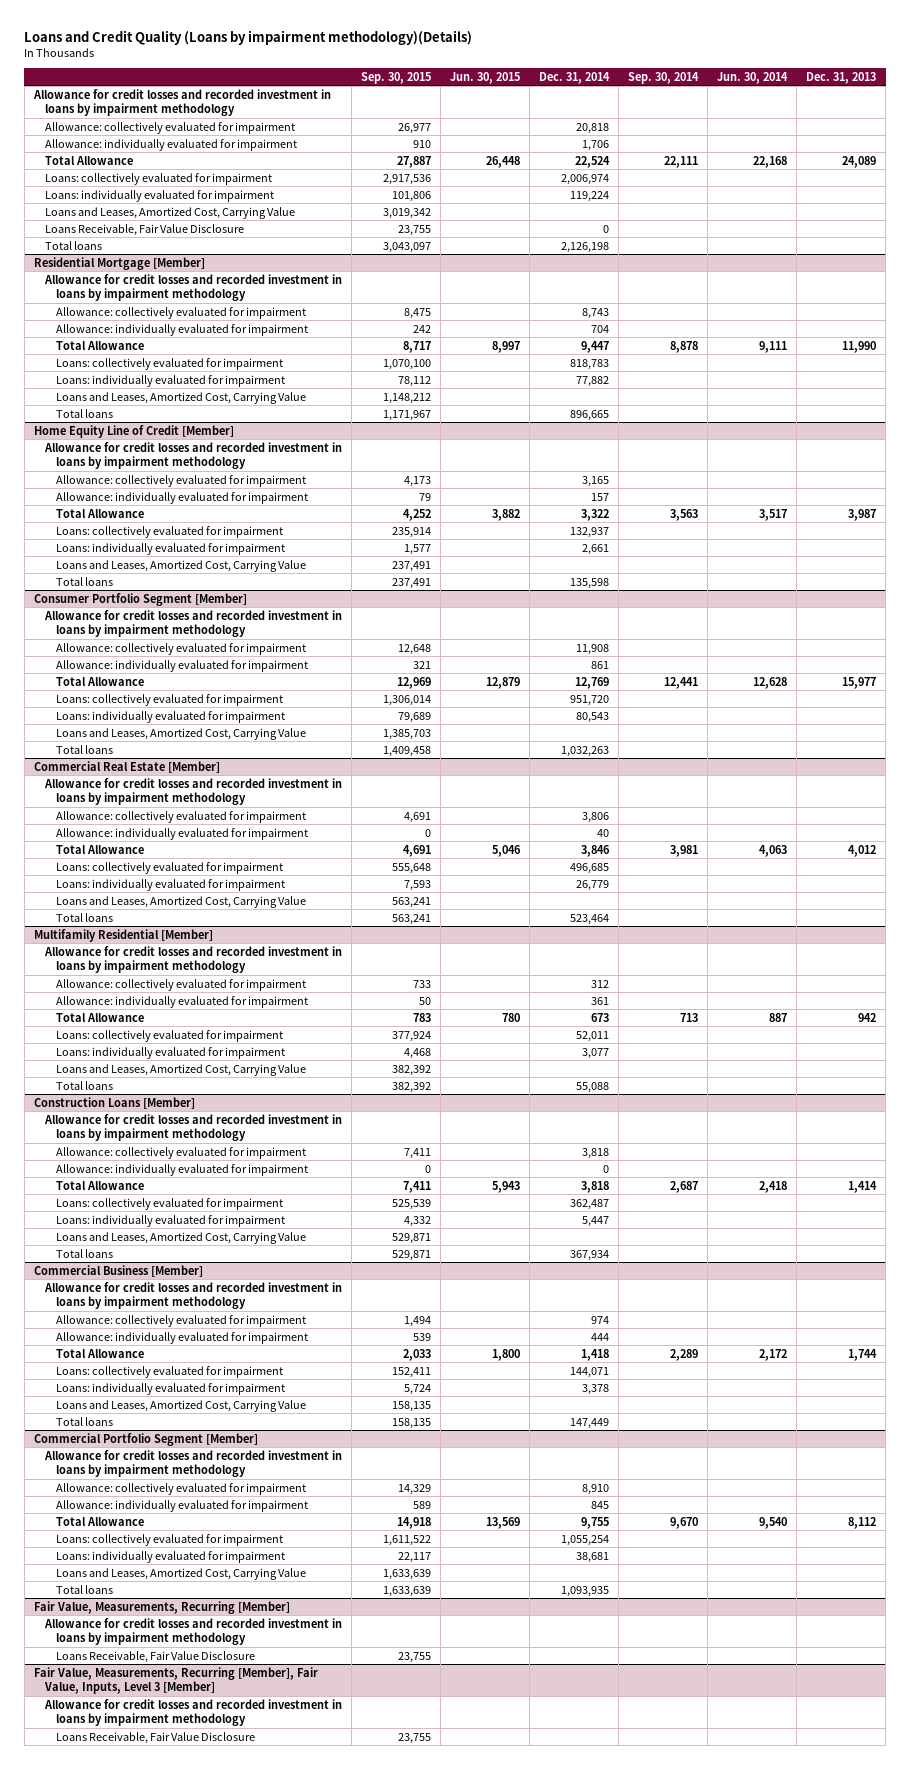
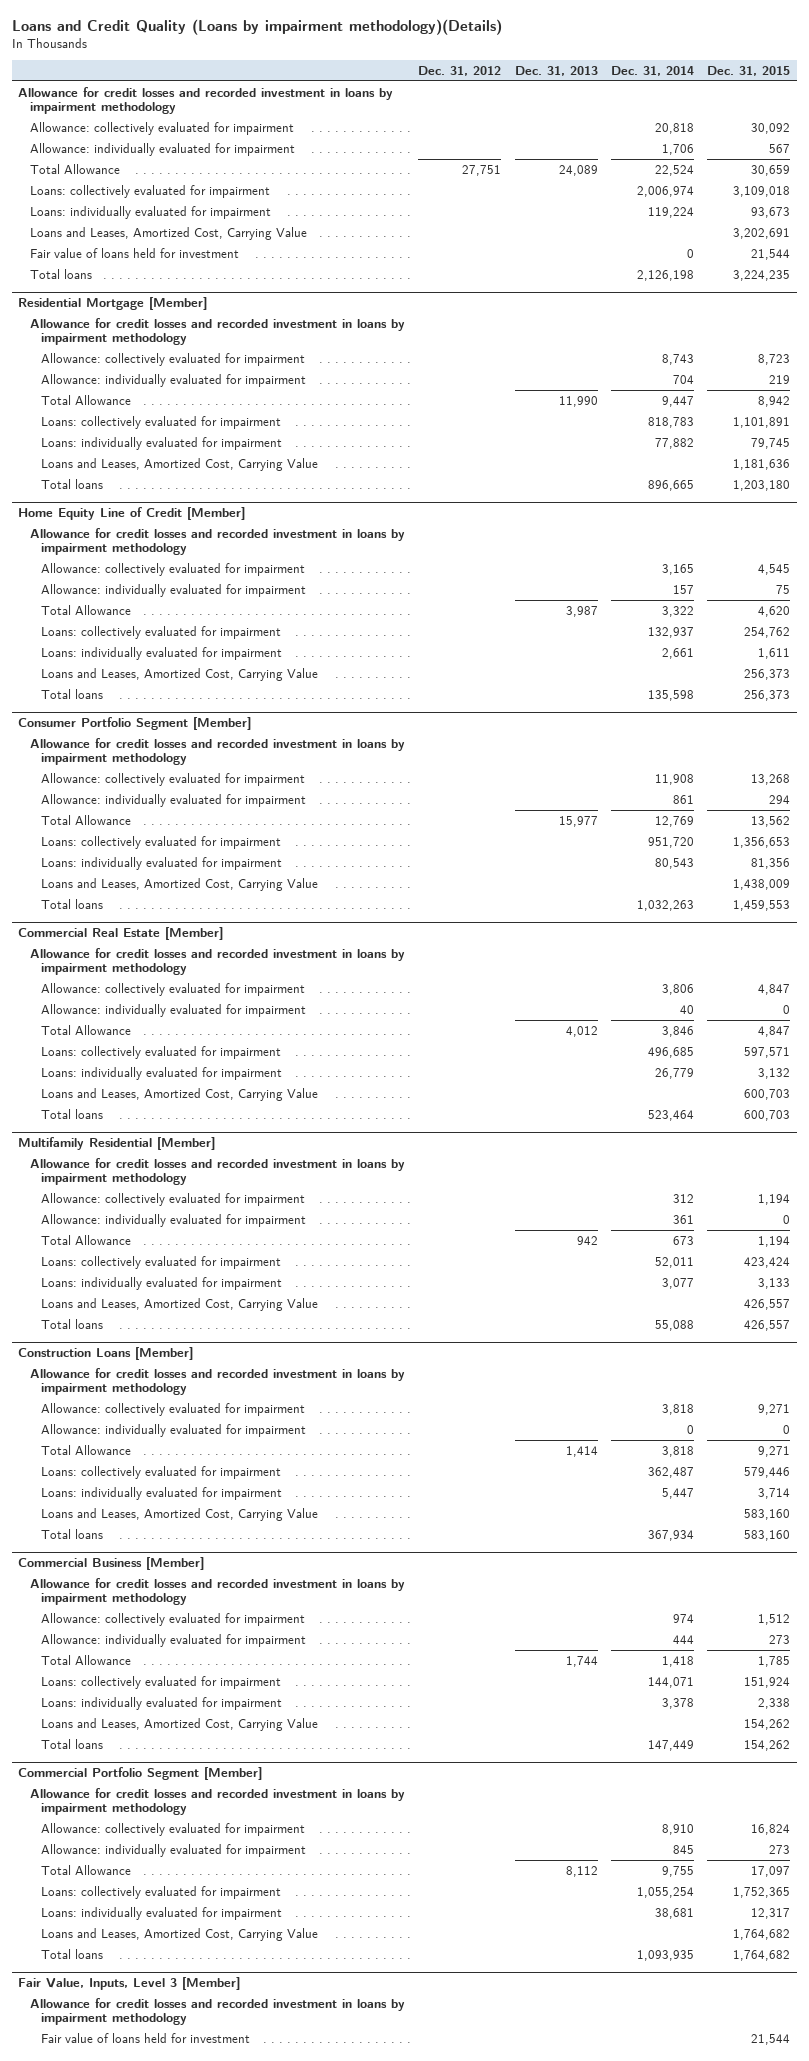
[360,71,431,84] Sep. 30, 2015 -> none
[449,71,520,84] Jun. 30, 2015 -> none
[628,71,700,84] Sep. 30, 2014 -> none
[717,71,789,84] Jun. 30, 2014 -> none
none -> [418,65,502,76] Dec. 31, 2012
none -> [707,65,791,76] Dec. 31, 2015
[44,223,244,236] Loans Receivable, Fair Value Disclosure -> [29,247,239,258] Fair value of loans held for investment
[33,1600,290,1614] Fair Value, Measurements, Recurring [Member] -> none
[43,1617,342,1645] Allowance for credit losses and recorded investment in loans by impairment methodology -> none
[55,1650,255,1663] Loans Receivable, Fair Value Disclosure -> none
[33,1666,318,1694] Fair Value, Measurements, Recurring [Member], Fair Value, Inputs, Level 3 [Member] -> [18,1976,241,1990] Fair Value, Inputs, Level 3 [Member]
[55,1731,255,1744] Loans Receivable, Fair Value Disclosure -> [41,2032,251,2043] Fair value of loans held for investment

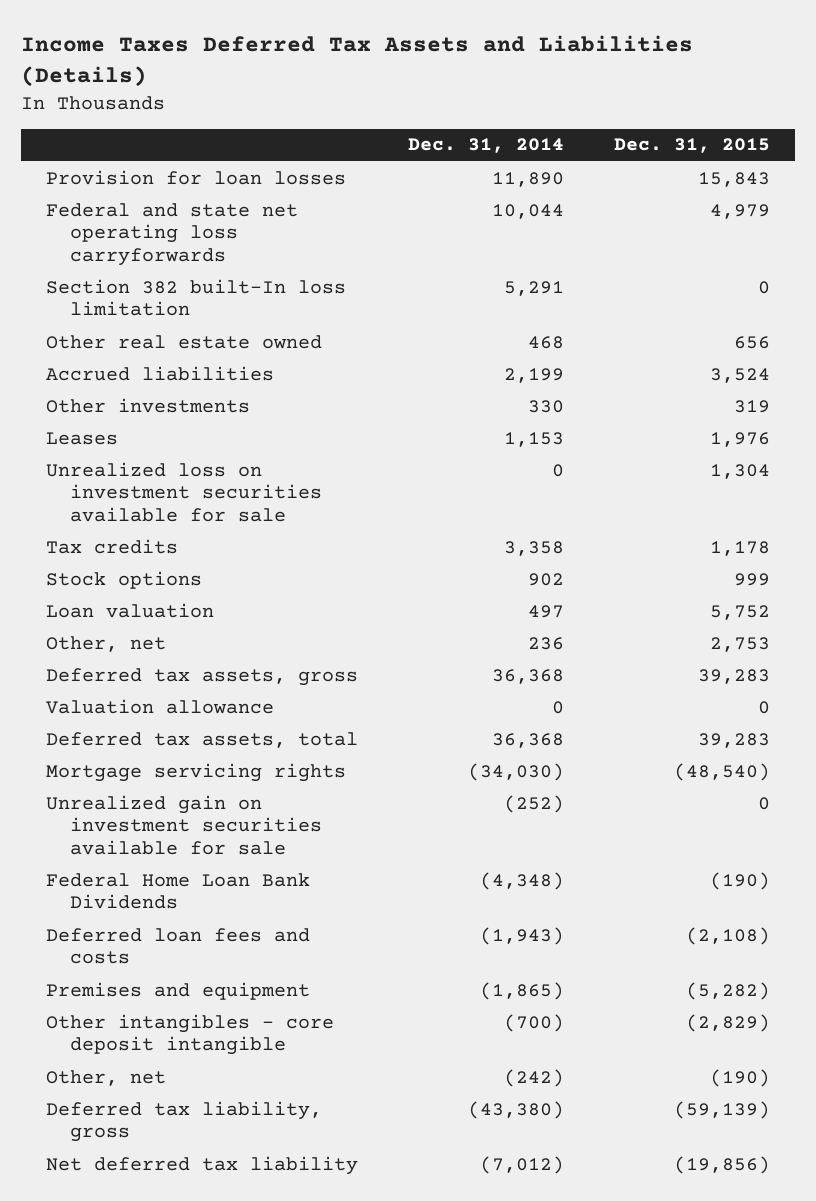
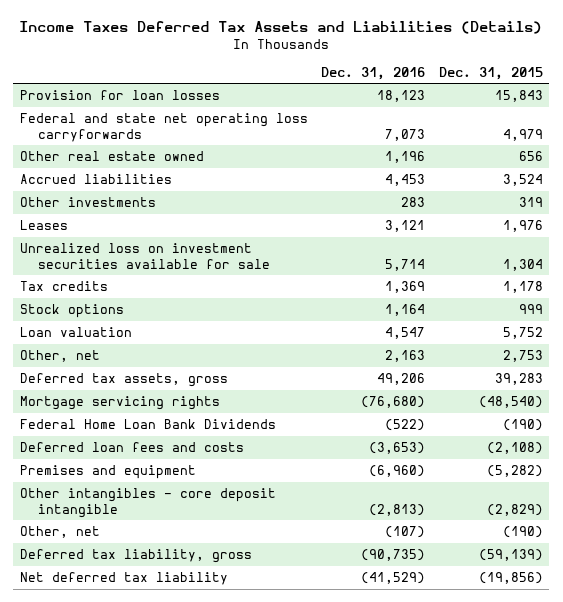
[407,138,564,154] Dec. 31, 2014 -> none
none -> [321,66,426,80] Dec. 31, 2016
[45,278,346,317] Section 382 built-In loss limitation -> none
[45,698,274,714] Valuation allowance -> none
[45,731,358,748] Deferred tax assets, total -> none
[45,794,323,856] Unrealized gain on investment securities available for sale -> none

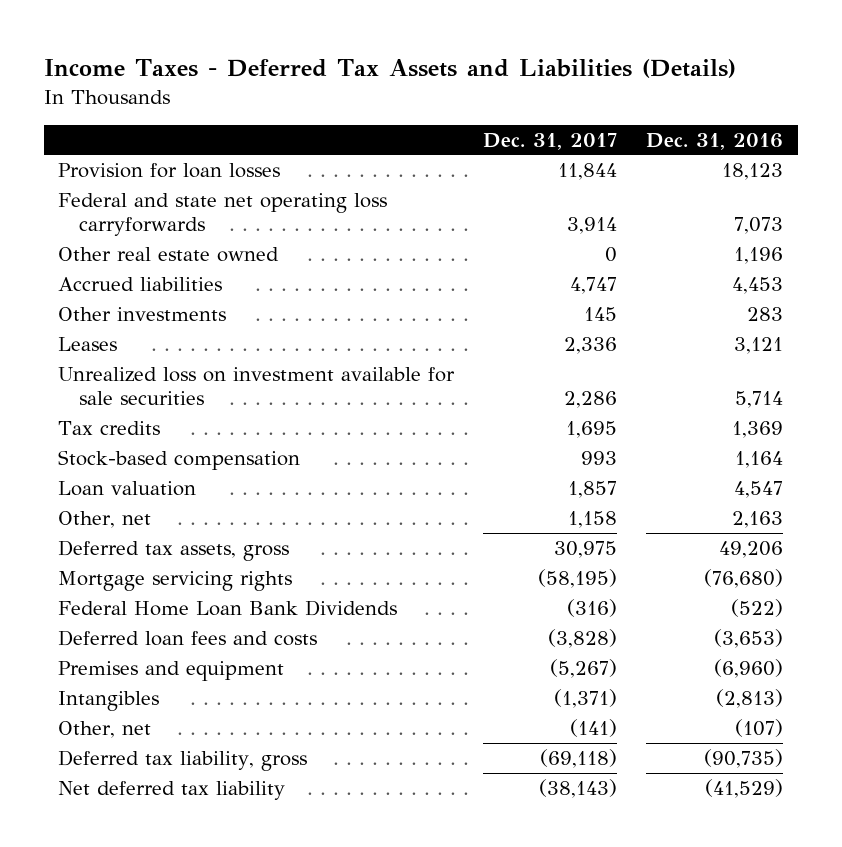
[19,21,543,35] Income Taxes Deferred Tax Assets and Liabilities (Details) -> [44,59,737,79] Income Taxes - Deferred Tax Assets and Liabilities (Details)
[438,66,543,80] Dec. 31, 2015 -> none
none -> [483,132,618,150] Dec. 31, 2017
[19,242,270,269] Unrealized loss on investment securities available for sale -> [58,366,456,405] Unrealized loss on investment available for sale securities
[19,303,124,318] Stock options -> [58,449,301,470] Stock-based compensation
[19,487,276,518] Other intangibles - core deposit intangible -> [58,690,160,711] Intangibles

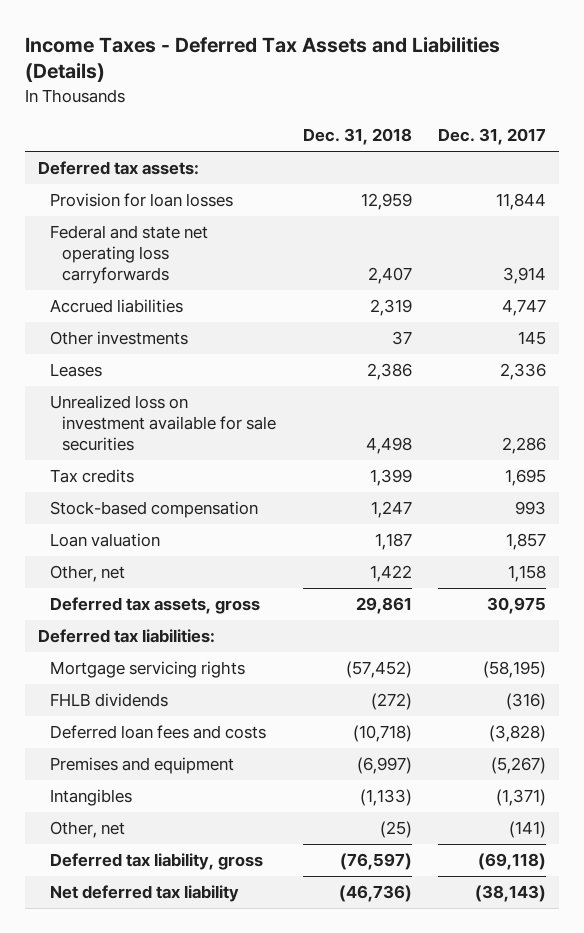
[646,132,784,150] Dec. 31, 2016 -> none
none -> [302,128,412,146] Dec. 31, 2018
none -> [38,161,200,176] Deferred tax assets:
[58,246,280,262] Other real estate owned -> none
none -> [38,629,216,644] Deferred tax liabilities:
[58,599,398,616] Federal Home Loan Bank Dividends -> [50,693,169,708] FHLB dividends

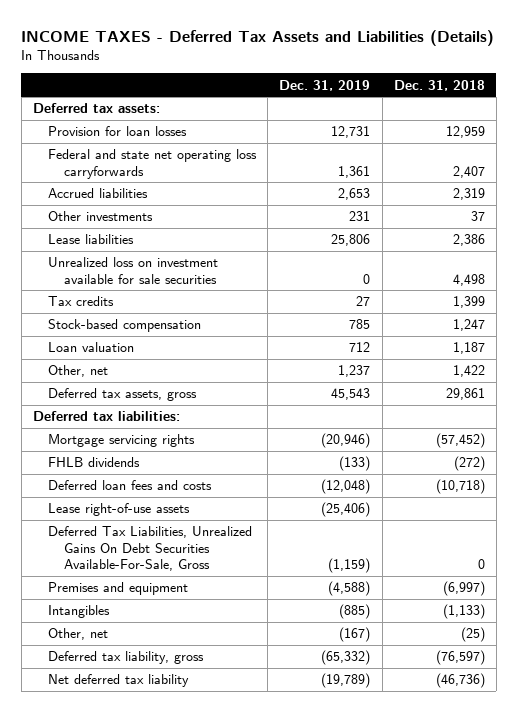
[24,36,500,83] Income Taxes - Deferred Tax Assets and Liabilities (Details) -> [21,30,495,47] INCOME TAXES - Deferred Tax Assets and Liabilities (Details)
[437,128,546,146] Dec. 31, 2017 -> none
none -> [279,79,371,91] Dec. 31, 2019
[50,363,103,378] Leases -> [48,234,135,245] Lease liabilities
none -> [48,503,191,517] Lease right-of-use assets
none -> [48,526,253,572] Deferred Tax Liabilities, Unrealized Gains On Debt Securities Available-For-Sale, Gross

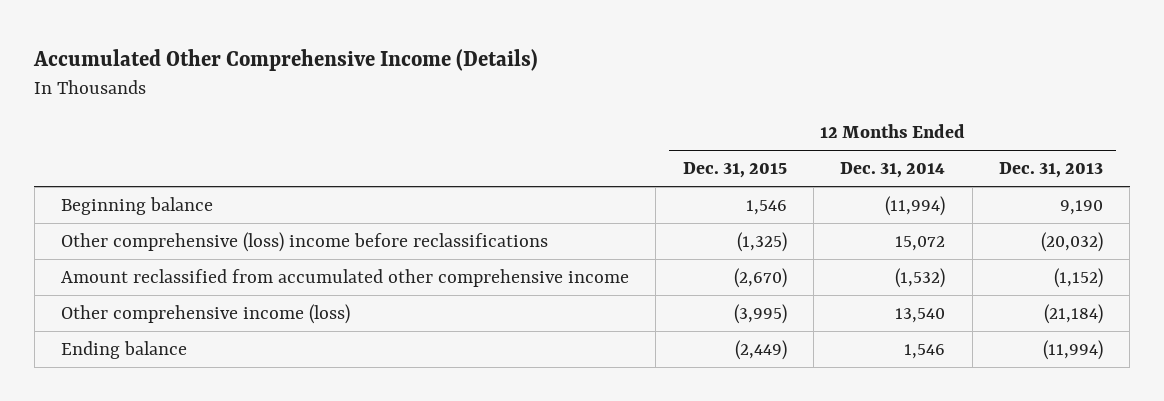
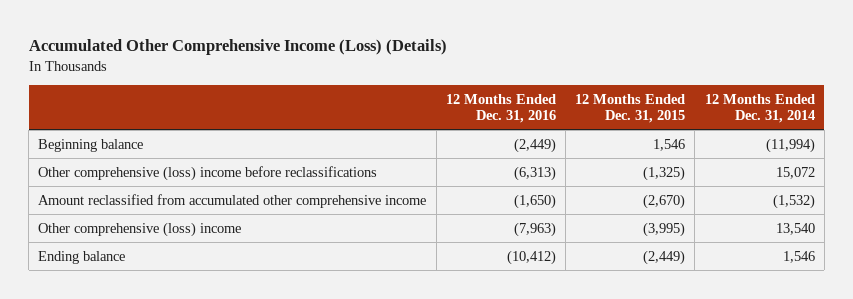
[33,48,539,71] Accumulated Other Comprehensive Income (Details) -> [28,39,447,56] Accumulated Other Comprehensive Income (Loss) (Details)
[999,162,1104,179] Dec. 31, 2013 -> none
none -> [445,93,556,124] 12 Months Ended Dec. 31, 2016
[61,303,351,324] Other comprehensive income (loss) -> [38,221,242,237] Other comprehensive (loss) income

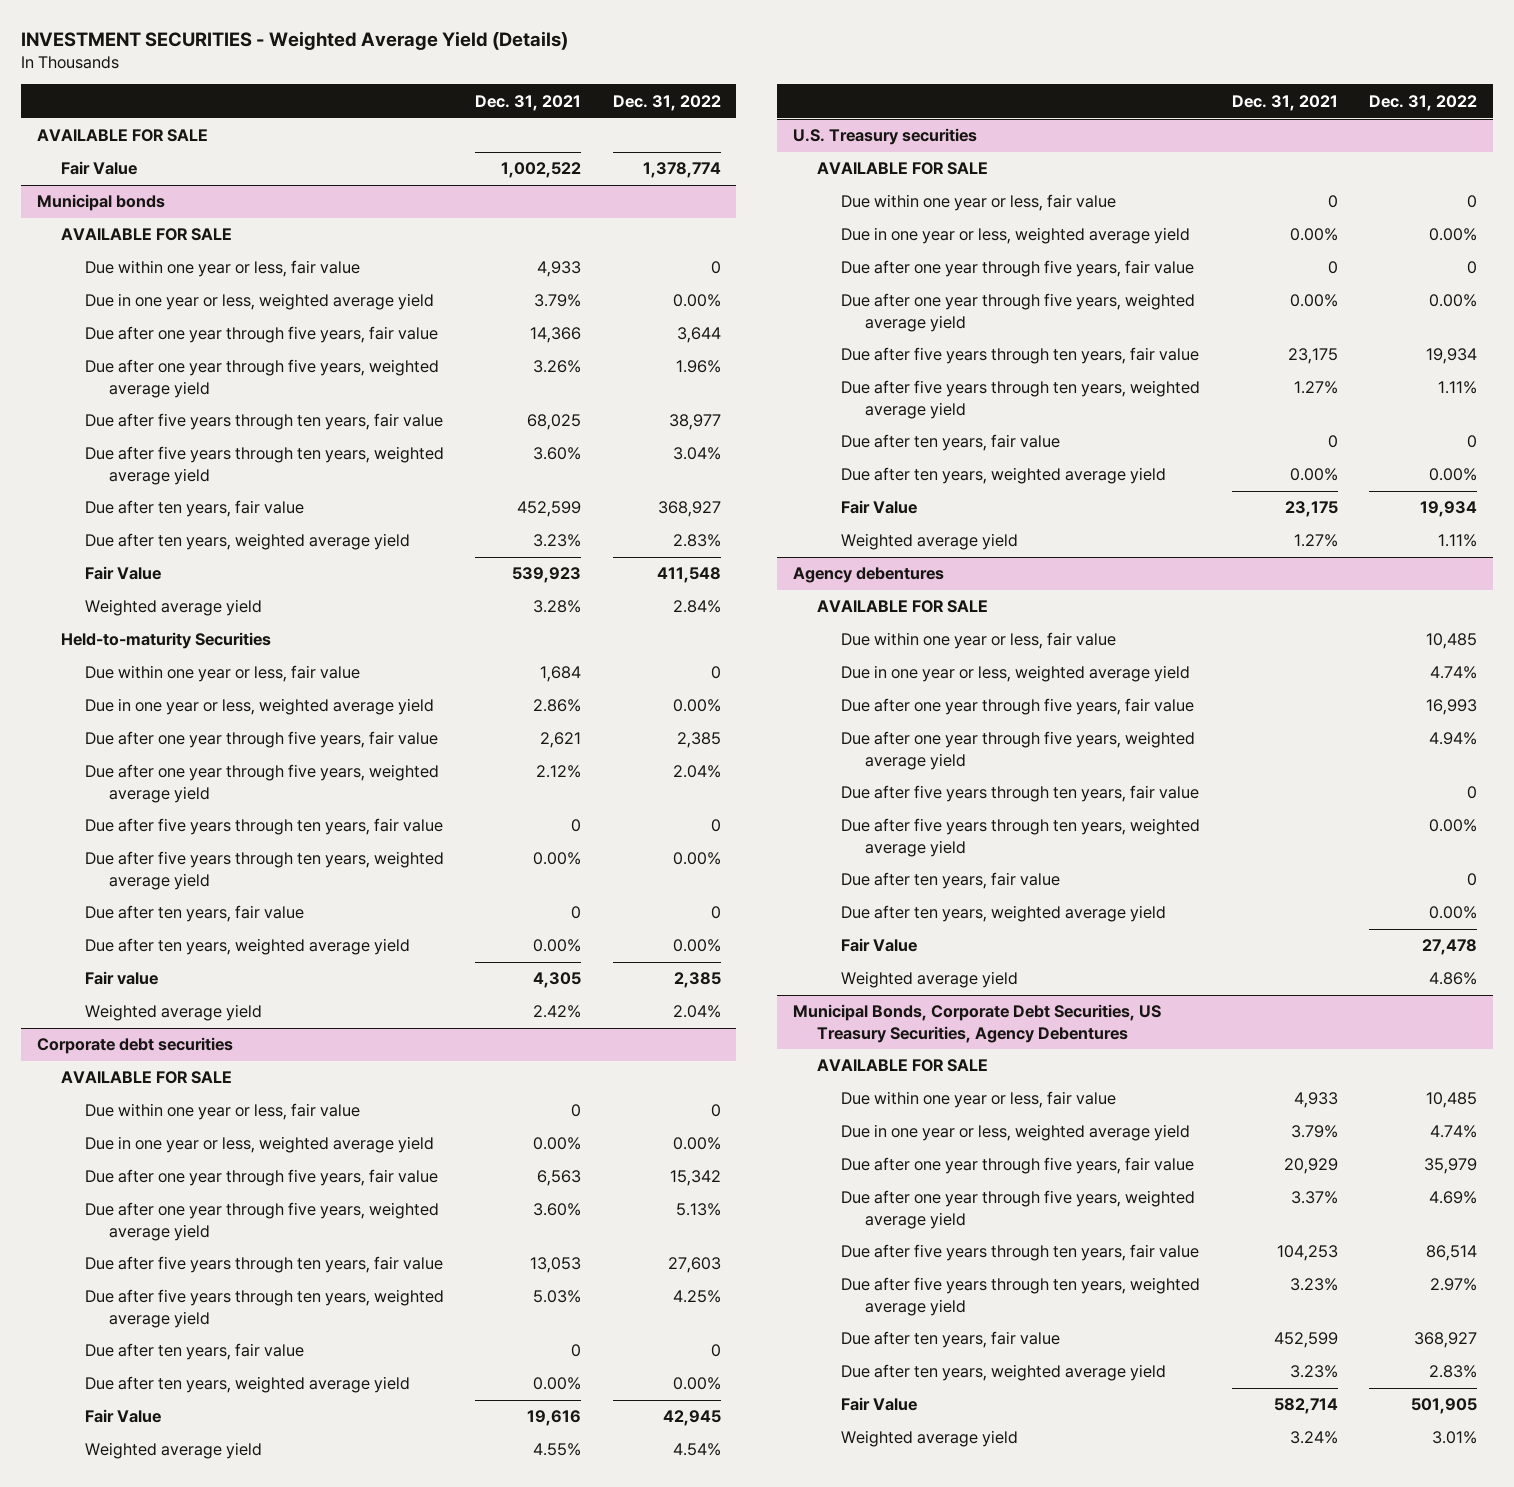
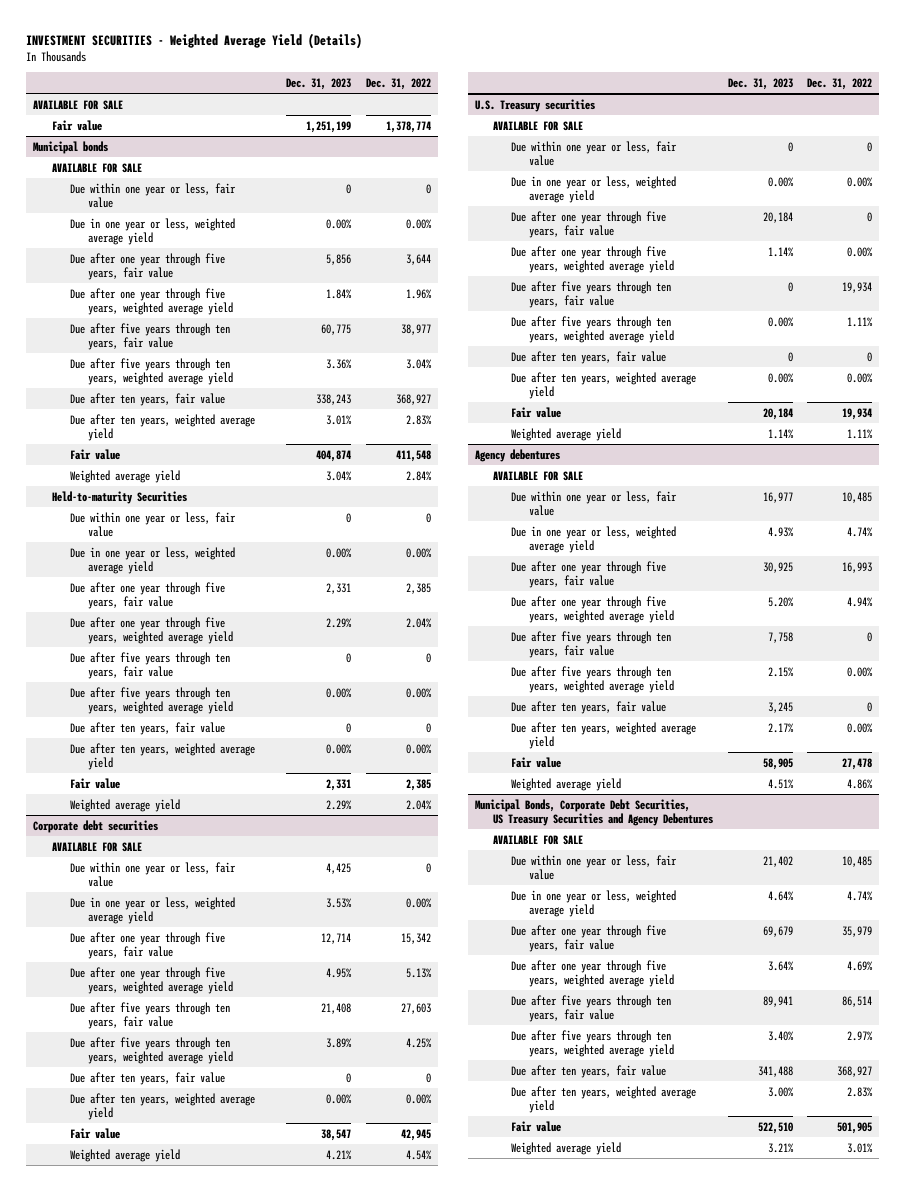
[475,94,582,111] Dec. 31, 2021 -> none
none -> [286,77,352,90] Dec. 31, 2023
[60,161,137,176] Fair Value -> [51,119,102,131] Fair value
[84,566,161,581] Fair Value -> [69,448,120,460] Fair value
[84,1409,161,1424] Fair Value -> [69,1127,120,1139] Fair value
[841,500,918,515] Fair Value -> [511,406,562,418] Fair value
[841,938,918,953] Fair Value -> [511,756,562,768] Fair value
[793,1004,1162,1043] Municipal Bonds, Corporate Debt Securities, US Treasury Securities, Agency Debentures -> [474,798,713,826] Municipal Bonds, Corporate Debt Securities, US Treasury Securities and Agency Debentures
[841,1397,918,1412] Fair Value -> [511,1120,562,1132] Fair value

